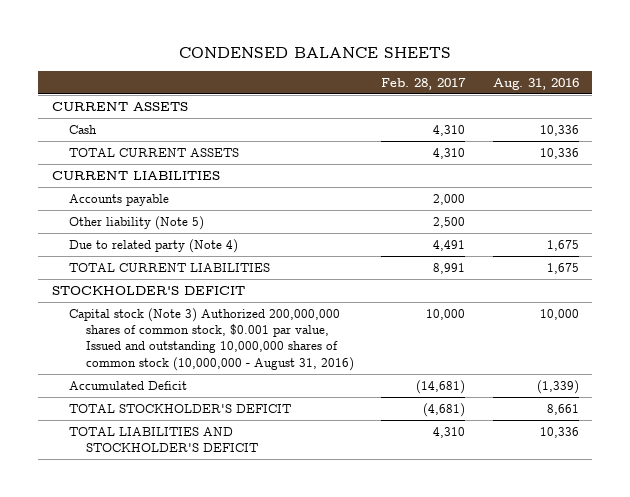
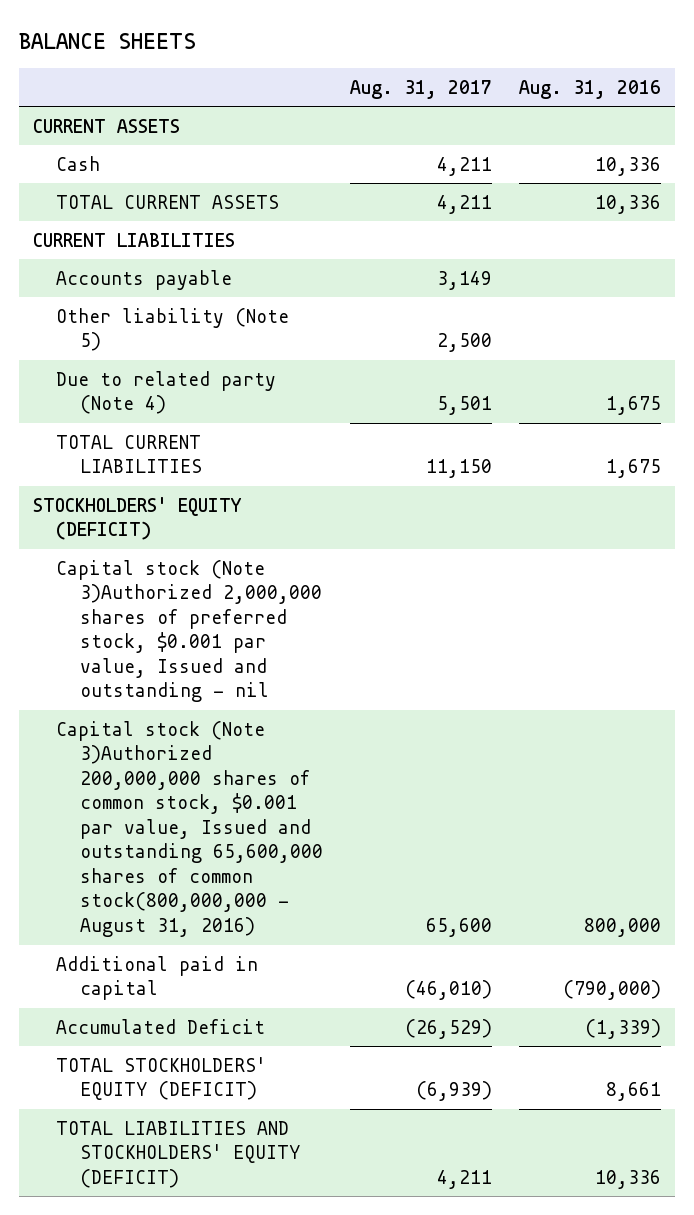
[179,47,452,59] CONDENSED BALANCE SHEETS -> [19,32,197,49] BALANCE SHEETS
[381,78,467,91] Feb. 28, 2017 -> none
none -> [350,79,493,99] Aug. 31, 2017
[51,285,245,295] STOCKHOLDER'S DEFICIT -> [32,496,242,541] STOCKHOLDERS' EQUITY (DEFICIT)
none -> [56,559,323,703] Capital stock (Note 3)Authorized 2,000,000 shares of preferred stock, $0.001 par value, Issued and outstanding - nil
[68,307,355,371] Capital stock (Note 3) Authorized 200,000,000 shares of common stock, $0.001 par value, Issued and outstanding 10,000,000 shares of common stock (10,000,000 - August 31, 2016) -> [56,720,324,937] Capital stock (Note 3)Authorized 200,000,000 shares of common stock, $0.001 par value, Issued and outstanding 65,600,000 shares of common stock(800,000,000 - August 31, 2016)
[539,308,579,320] 10,000 -> [584,917,662,937] 800,000
none -> [56,955,259,1001] Additional paid in capital
[68,403,291,413] TOTAL STOCKHOLDER'S DEFICIT -> [56,1056,267,1101] TOTAL STOCKHOLDERS' EQUITY (DEFICIT)
[68,426,259,453] TOTAL LIABILITIES AND STOCKHOLDER'S DEFICIT -> [56,1120,301,1188] TOTAL LIABILITIES AND STOCKHOLDERS' EQUITY (DEFICIT)

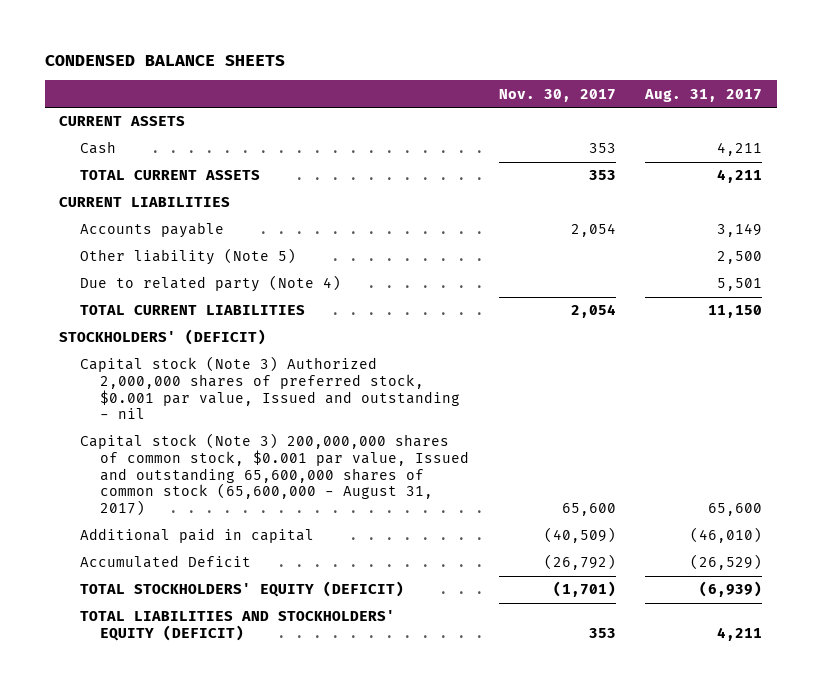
[19,32,197,49] BALANCE SHEETS -> [44,55,285,67] CONDENSED BALANCE SHEETS
[519,79,662,99] Aug. 31, 2016 -> none
none -> [498,88,616,102] Nov. 30, 2017
[32,496,242,541] STOCKHOLDERS' EQUITY (DEFICIT) -> [59,329,267,346] STOCKHOLDERS' (DEFICIT)
[56,559,323,703] Capital stock (Note 3)Authorized 2,000,000 shares of preferred stock, $0.001 par value, Issued and outstanding - nil -> [79,356,461,420] Capital stock (Note 3) Authorized 2,000,000 shares of preferred stock, $0.001 par value, Issued and outstanding - nil
[56,720,324,937] Capital stock (Note 3)Authorized 200,000,000 shares of common stock, $0.001 par value, Issued and outstanding 65,600,000 shares of common stock(800,000,000 - August 31, 2016) -> [79,433,470,517] Capital stock (Note 3) 200,000,000 shares of common stock, $0.001 par value, Issued and outstanding 65,600,000 shares of common stock (65,600,000 - August 31, 2017)

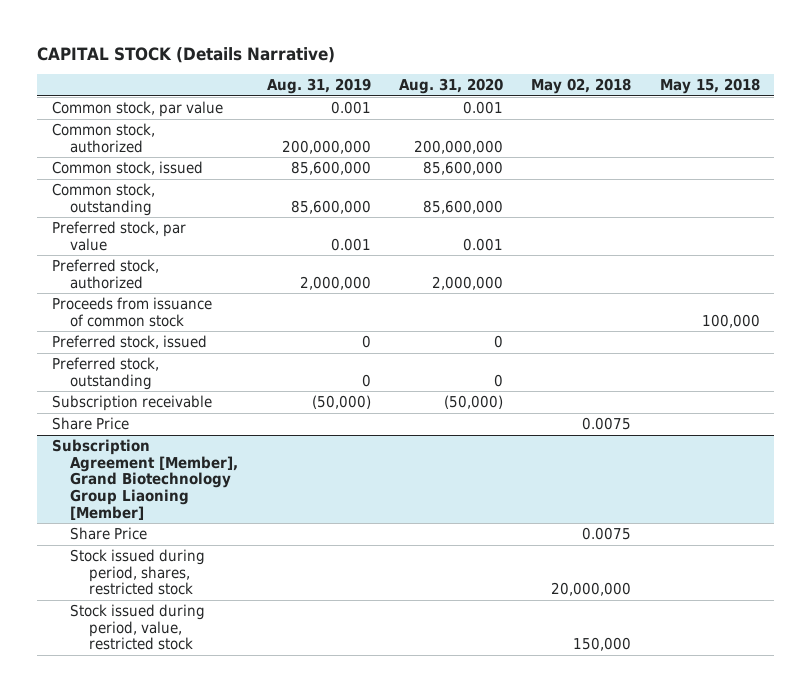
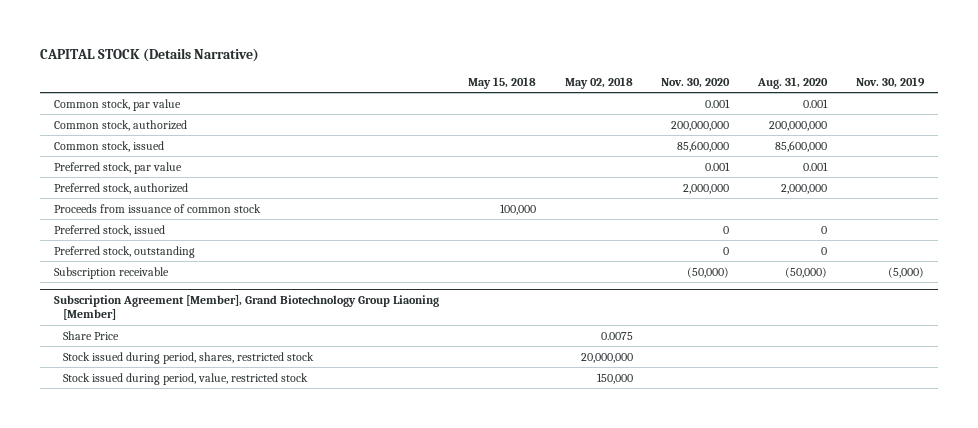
[266,78,371,95] Aug. 31, 2019 -> none
none -> [661,77,731,88] Nov. 30, 2020
none -> [855,76,925,88] Nov. 30, 2019
[51,183,155,216] Common stock, outstanding -> none
[51,417,129,431] Share Price -> none

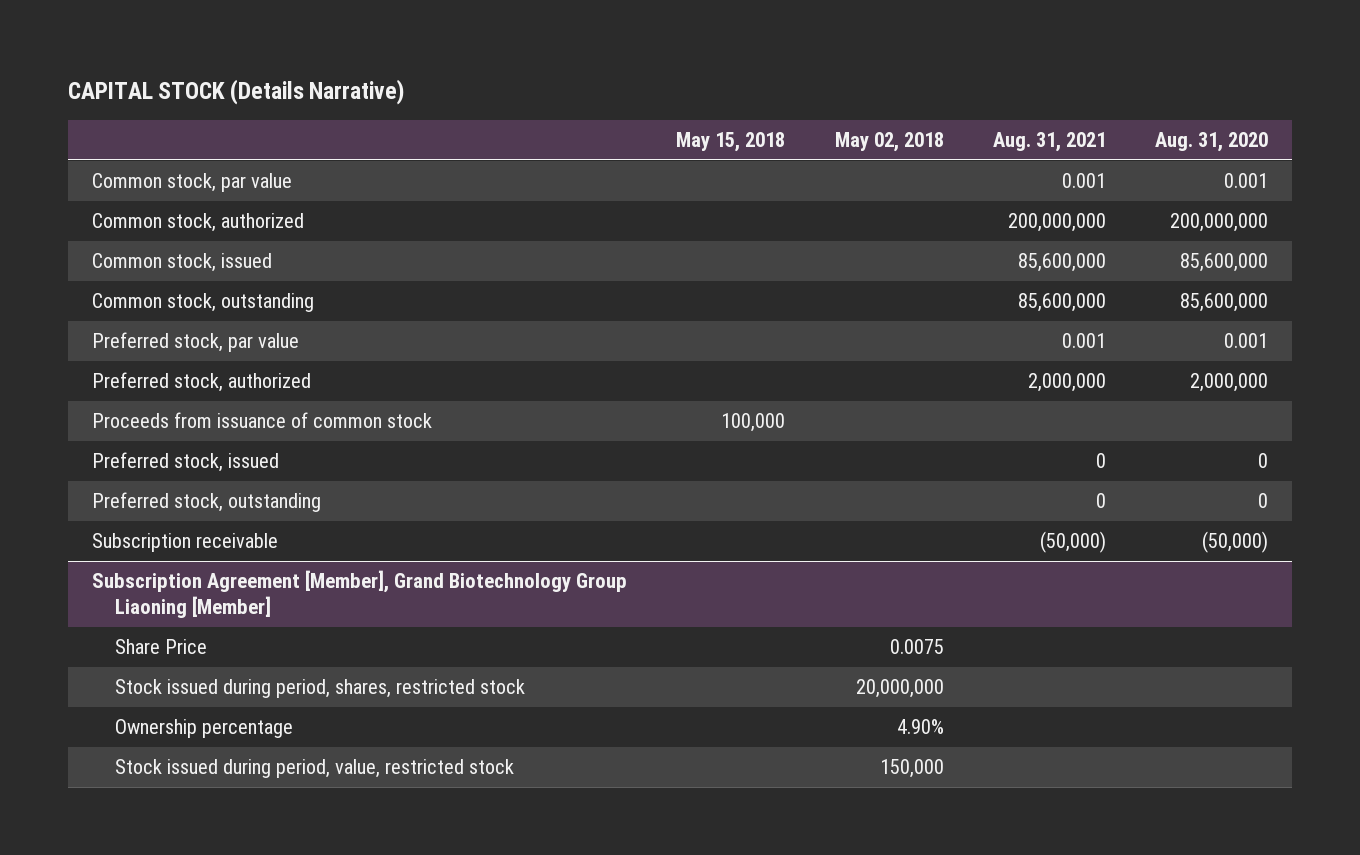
[661,77,731,88] Nov. 30, 2020 -> none
[855,76,925,88] Nov. 30, 2019 -> none
none -> [992,131,1106,152] Aug. 31, 2021
none -> [92,293,315,313] Common stock, outstanding
none -> [115,719,294,739] Ownership percentage

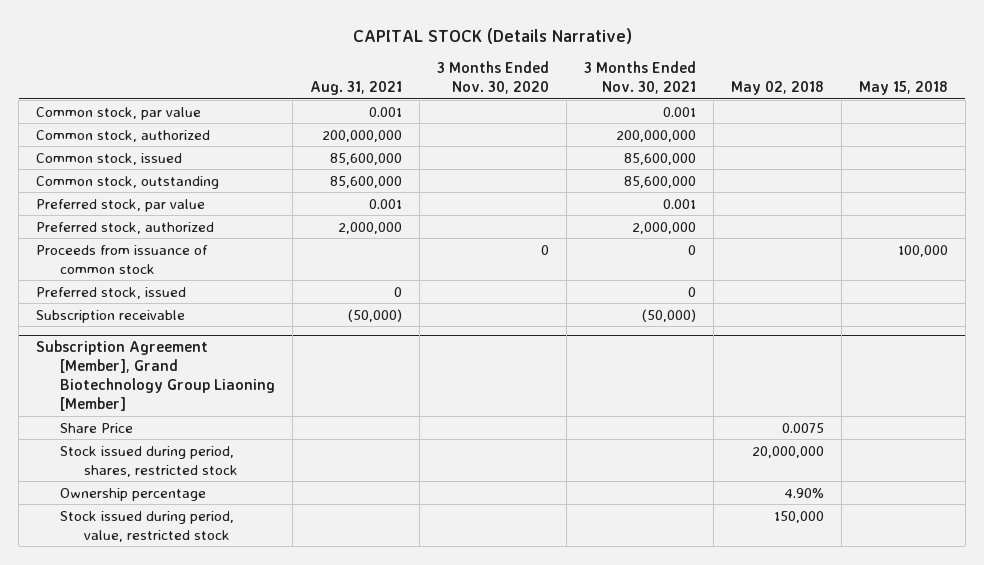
[1154,131,1268,152] Aug. 31, 2020 -> none
none -> [436,61,549,95] 3 Months Ended Nov. 30, 2020
none -> [583,61,696,95] 3 Months Ended Nov. 30, 2021
[92,492,322,513] Preferred stock, outstanding -> none

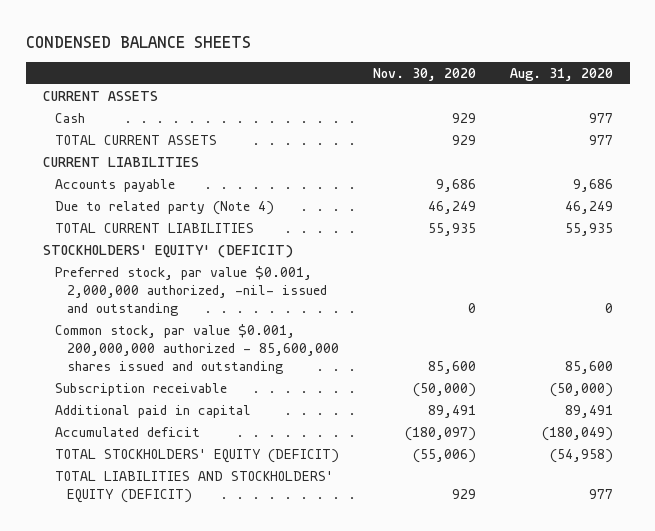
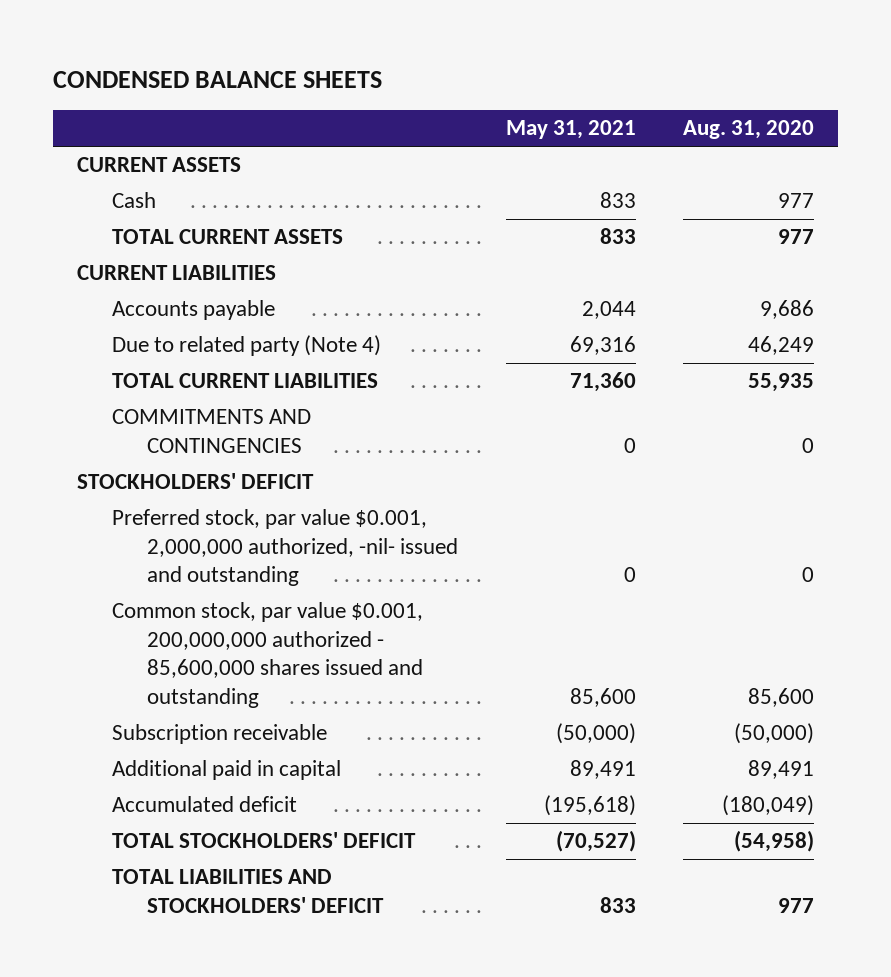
[372,67,476,81] Nov. 30, 2020 -> none
none -> [505,120,636,140] May 31, 2021
none -> [111,409,311,453] COMMITMENTS AND CONTINGENCIES
[42,244,293,258] STOCKHOLDERS' EQUITY' (DEFICIT) -> [76,473,314,490] STOCKHOLDERS' DEFICIT
[54,448,339,463] TOTAL STOCKHOLDERS' EQUITY (DEFICIT) -> [111,832,416,849] TOTAL STOCKHOLDERS' DEFICIT
[54,470,333,503] TOTAL LIABILITIES AND STOCKHOLDERS' EQUITY (DEFICIT) -> [111,869,385,913] TOTAL LIABILITIES AND STOCKHOLDERS' DEFICIT

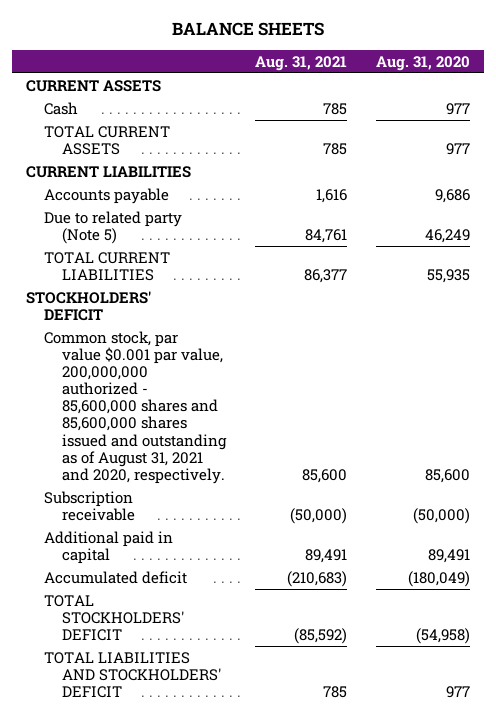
[52,70,382,88] CONDENSED BALANCE SHEETS -> [171,21,324,36] BALANCE SHEETS
[505,120,636,140] May 31, 2021 -> none
none -> [254,55,347,71] Aug. 31, 2021
[111,335,381,357] Due to related party (Note 4) -> [44,210,183,245] Due to related party (Note 5)
[111,409,311,453] COMMITMENTS AND CONTINGENCIES -> none
[111,509,459,587] Preferred stock, par value $0.001, 2,000,000 authorized, -nil- issued and outstanding -> none
[111,602,424,708] Common stock, par value $0.001, 200,000,000 authorized - 85,600,000 shares issued and outstanding -> [44,330,228,484] Common stock, par value $0.001 par value, 200,000,000 authorized - 85,600,000 shares and 85,600,000 shares issued and outstanding as of August 31, 2021 and 2020, respectively.

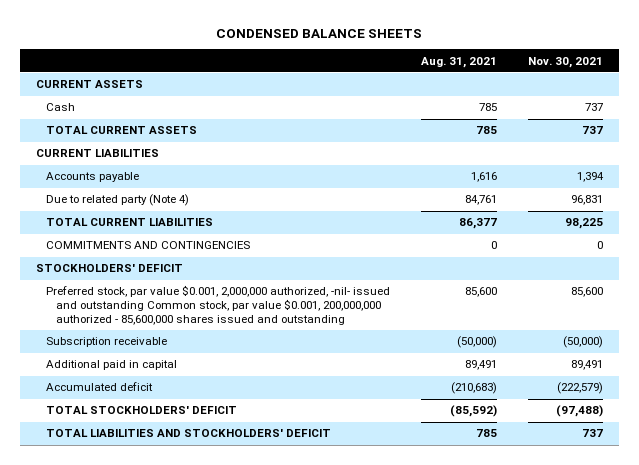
[171,21,324,36] BALANCE SHEETS -> [216,28,423,38] CONDENSED BALANCE SHEETS
[375,55,470,71] Aug. 31, 2020 -> none
none -> [528,56,604,68] Nov. 30, 2021
[44,210,183,245] Due to related party (Note 5) -> [45,194,189,207] Due to related party (Note 4)
none -> [45,241,250,250] COMMITMENTS AND CONTINGENCIES
[44,330,228,484] Common stock, par value $0.001 par value, 200,000,000 authorized - 85,600,000 shares and 85,600,000 shares issued and outstanding as of August 31, 2021 and 2020, respectively. -> [45,285,390,325] Preferred stock, par value $0.001, 2,000,000 authorized, -nil- issued and outstanding Common stock, par value $0.001, 200,000,000 authorized - 85,600,000 shares issued and outstanding

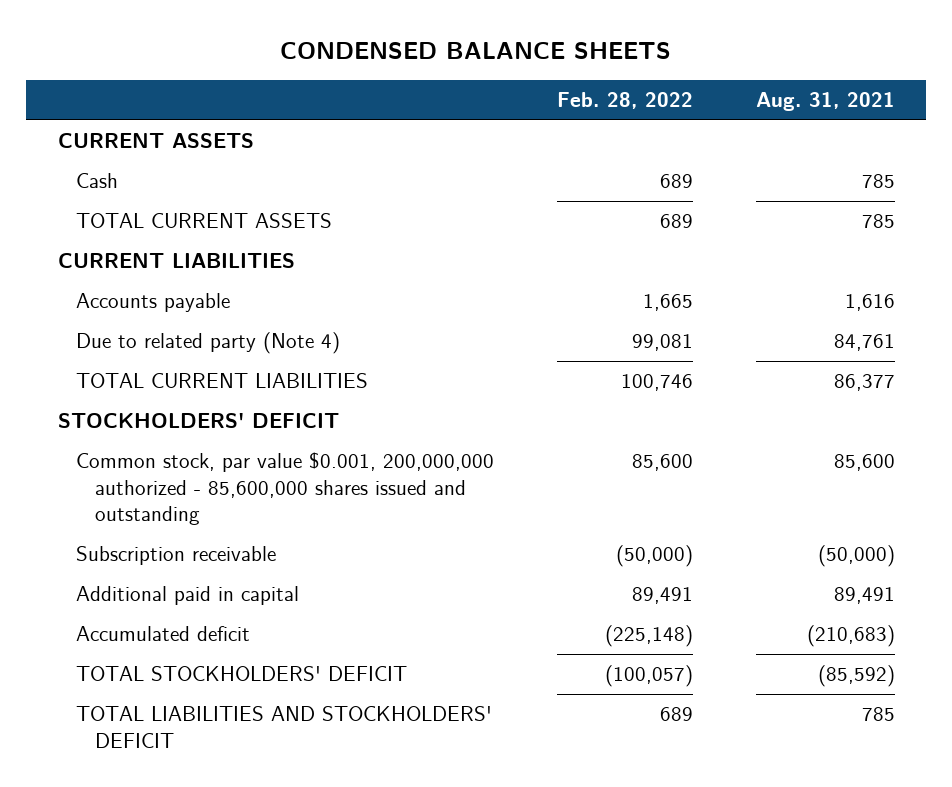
[528,56,604,68] Nov. 30, 2021 -> none
none -> [556,92,693,110] Feb. 28, 2022
[45,241,250,250] COMMITMENTS AND CONTINGENCIES -> none
[45,285,390,325] Preferred stock, par value $0.001, 2,000,000 authorized, -nil- issued and outstanding Common stock, par value $0.001, 200,000,000 authorized - 85,600,000 shares issued and outstanding -> [76,452,495,526] Common stock, par value $0.001, 200,000,000 authorized - 85,600,000 shares issued and outstanding

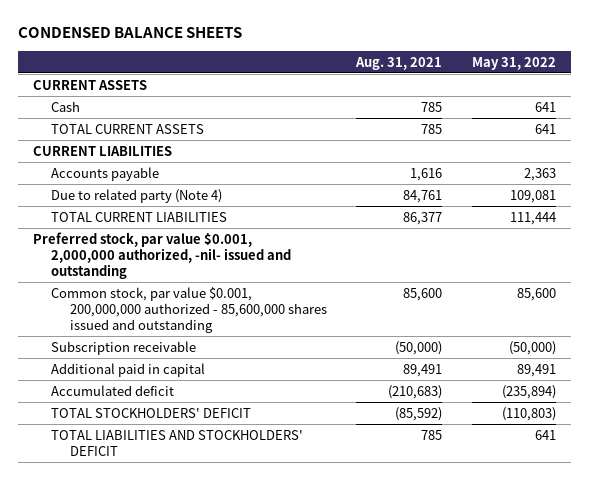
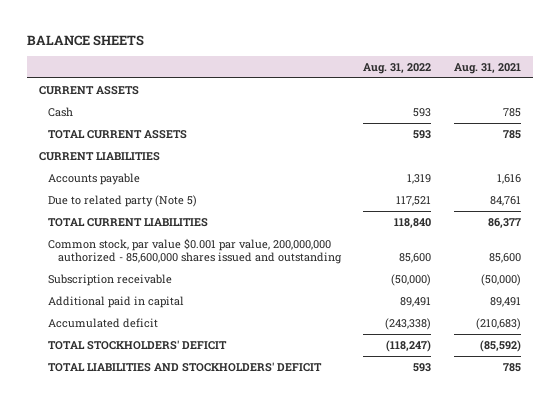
[17,27,242,39] CONDENSED BALANCE SHEETS -> [27,34,145,46] BALANCE SHEETS
[472,56,557,70] May 31, 2022 -> none
none -> [363,62,432,74] Aug. 31, 2022
[51,188,223,203] Due to related party (Note 4) -> [48,194,198,207] Due to related party (Note 5)
[32,231,292,280] Preferred stock, par value $0.001, 2,000,000 authorized, -nil- issued and outstanding -> none
[51,286,327,334] Common stock, par value $0.001, 200,000,000 authorized - 85,600,000 shares issued and outstanding -> [48,237,342,265] Common stock, par value $0.001 par value, 200,000,000 authorized - 85,600,000 shares issued and outstanding

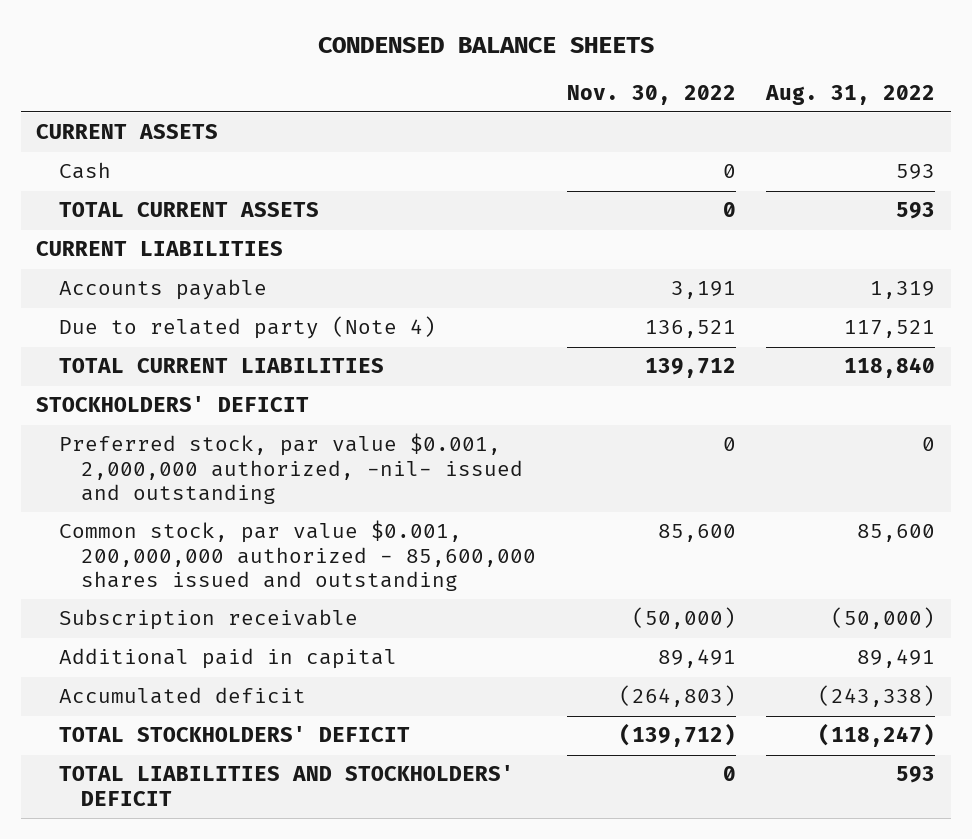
[27,34,145,46] BALANCE SHEETS -> [317,36,654,53] CONDENSED BALANCE SHEETS
[454,62,522,74] Aug. 31, 2021 -> none
none -> [566,84,736,105] Nov. 30, 2022
[48,194,198,207] Due to related party (Note 5) -> [58,316,436,340] Due to related party (Note 4)
none -> [36,396,310,413] STOCKHOLDERS' DEFICIT
none -> [58,433,524,504] Preferred stock, par value $0.001, 2,000,000 authorized, -nil- issued and outstanding
[48,237,342,265] Common stock, par value $0.001 par value, 200,000,000 authorized - 85,600,000 shares issued and outstanding -> [58,520,537,591] Common stock, par value $0.001, 200,000,000 authorized - 85,600,000 shares issued and outstanding

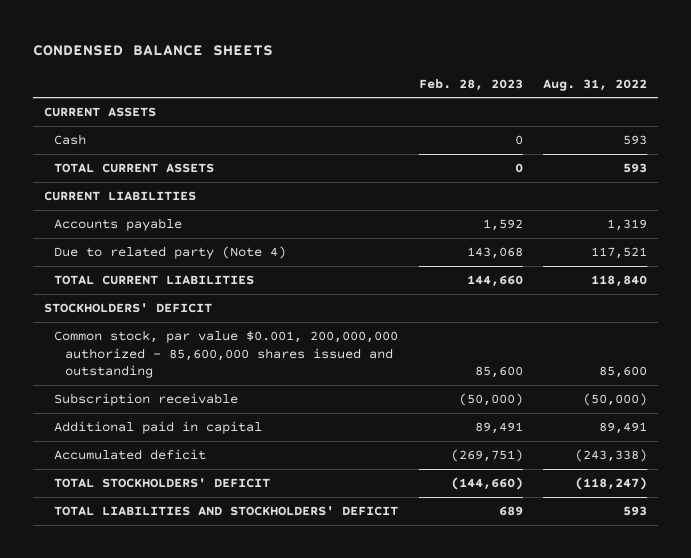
[566,84,736,105] Nov. 30, 2022 -> none
none -> [418,78,523,91] Feb. 28, 2023
[58,433,524,504] Preferred stock, par value $0.001, 2,000,000 authorized, -nil- issued and outstanding -> none

